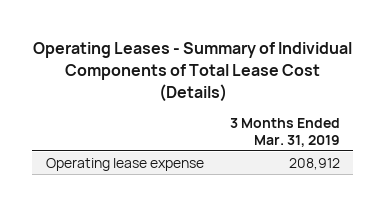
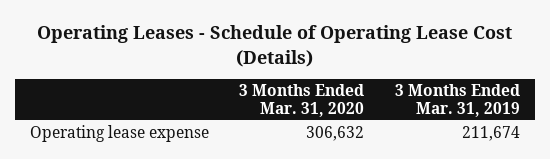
[32,42,352,102] Operating Leases - Summary of Individual Components of Total Lease Cost (Details) -> [36,25,512,67] Operating Leases - Schedule of Operating Lease Cost (Details)
none -> [239,84,365,118] 3 Months Ended Mar. 31, 2020
[288,157,340,170] 208,912 -> [461,125,520,141] 211,674

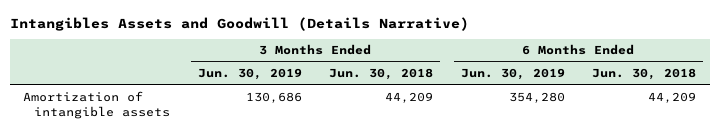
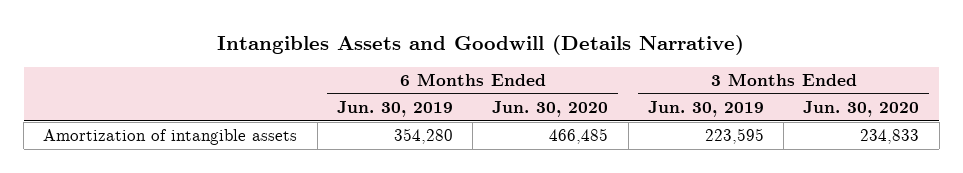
[329,68,434,81] Jun. 30, 2018 -> none
[591,68,696,81] Jun. 30, 2018 -> none
none -> [492,101,609,118] Jun. 30, 2020
none -> [803,101,920,118] Jun. 30, 2020
[245,92,302,104] 130,686 -> [704,128,764,145] 223,595

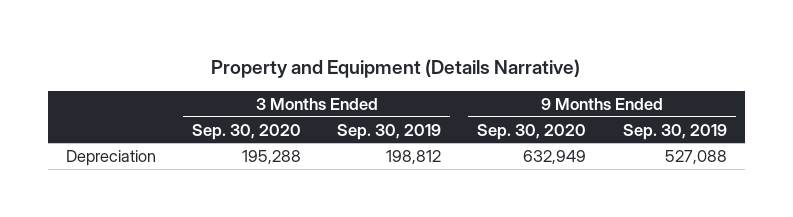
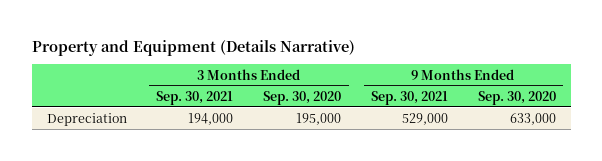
[337,123,442,140] Sep. 30, 2019 -> none
[622,123,727,140] Sep. 30, 2019 -> none
none -> [156,90,234,105] Sep. 30, 2021
none -> [371,90,449,105] Sep. 30, 2021
[242,149,302,164] 195,288 -> [296,113,342,126] 195,000
[523,149,587,164] 632,949 -> [509,113,556,126] 633,000

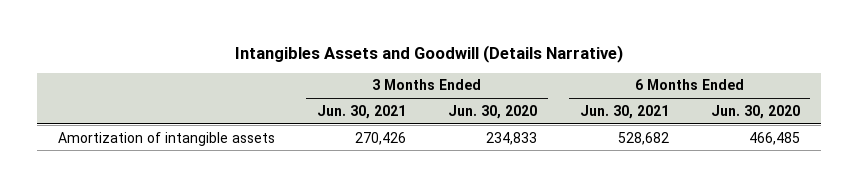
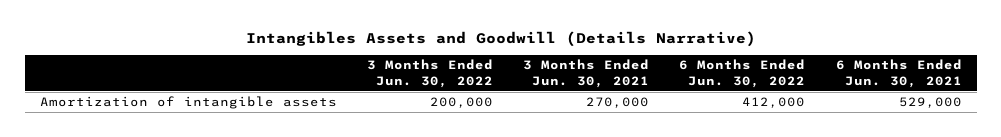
[448,104,538,119] Jun. 30, 2020 -> none
[710,104,800,119] Jun. 30, 2020 -> none
none -> [366,59,493,89] 3 Months Ended Jun. 30, 2022
none -> [679,59,806,89] 6 Months Ended Jun. 30, 2022
[354,131,406,145] 270,426 -> [586,97,650,109] 270,000
[617,131,669,145] 528,682 -> [898,97,962,109] 529,000

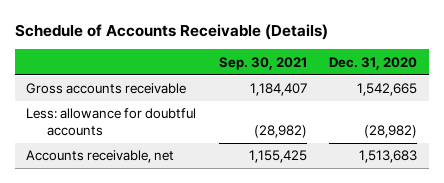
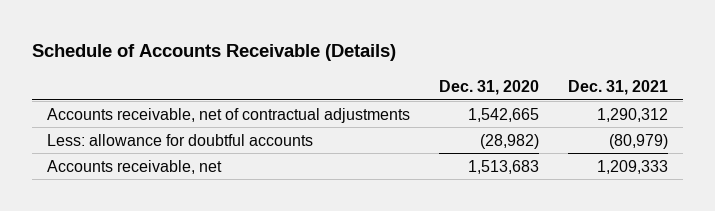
[218,56,307,70] Sep. 30, 2021 -> none
none -> [568,80,669,96] Dec. 31, 2021
[26,83,187,95] Gross accounts receivable -> [46,107,410,123] Accounts receivable, net of contractual adjustments

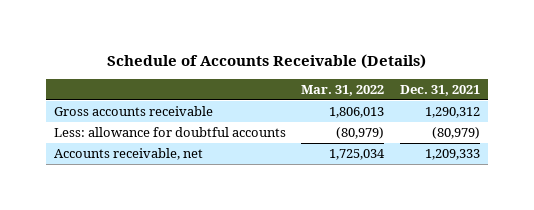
[439,80,540,96] Dec. 31, 2020 -> none
none -> [301,85,385,97] Mar. 31, 2022
[46,107,410,123] Accounts receivable, net of contractual adjustments -> [53,105,213,116] Gross accounts receivable

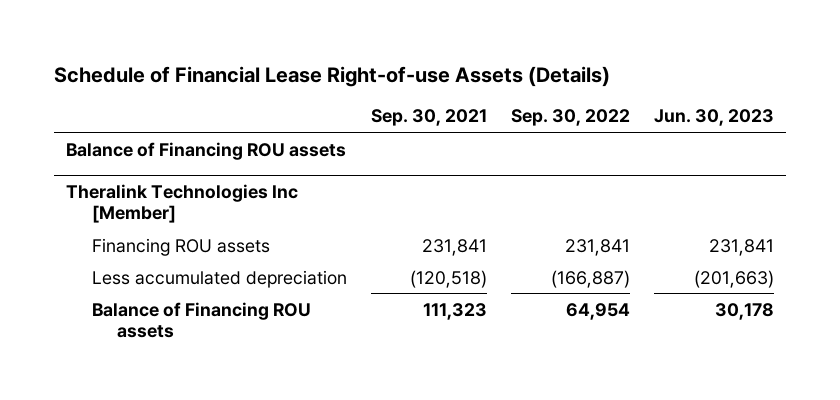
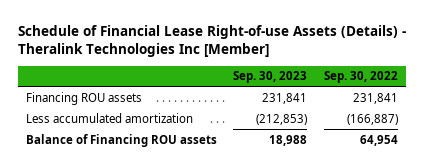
[54,66,611,88] Schedule of Financial Lease Right-of-use Assets (Details) -> [17,24,406,57] Schedule of Financial Lease Right-of-use Assets (Details) - Theralink Technologies Inc [Member]
[370,109,487,127] Sep. 30, 2021 -> none
[653,109,774,127] Jun. 30, 2023 -> none
none -> [233,71,308,84] Sep. 30, 2023
[66,141,347,160] Balance of Financing ROU assets -> none
[66,184,299,224] Theralink Technologies Inc [Member] -> none
[91,269,347,288] Less accumulated depreciation -> [25,112,193,123] Less accumulated amortization

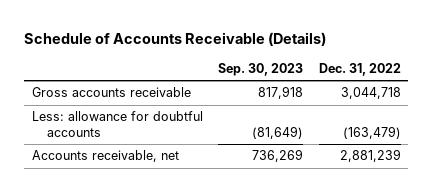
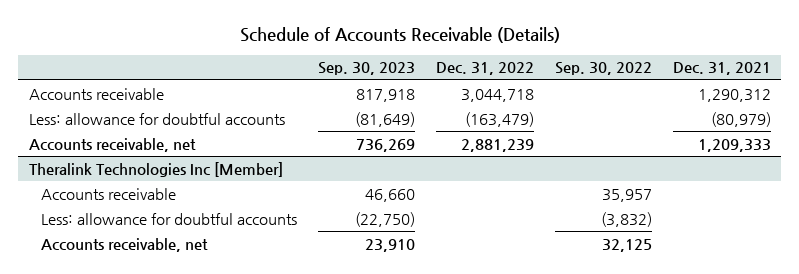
none -> [554,62,652,76] Sep. 30, 2022
none -> [672,62,771,76] Dec. 31, 2021
[32,87,192,98] Gross accounts receivable -> [28,87,164,100] Accounts receivable
none -> [28,161,283,177] Theralink Technologies Inc [Member]
none -> [40,187,176,200] Accounts receivable
none -> [40,212,297,225] Less: allowance for doubtful accounts
none -> [40,237,208,252] Accounts receivable, net

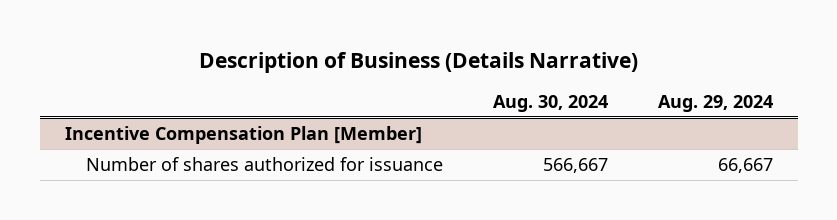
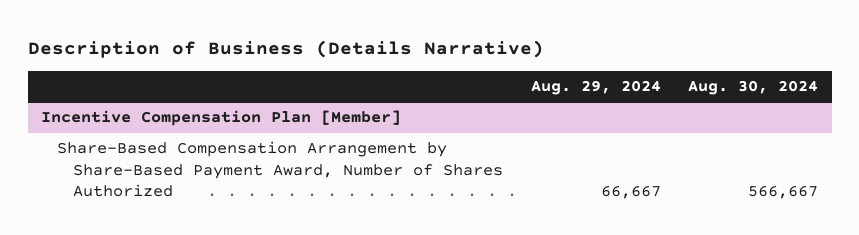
[85,157,443,172] Number of shares authorized for issuance -> [57,141,504,198] Share-Based Compensation Arrangement by Share-Based Payment Award, Number of Shares Authorized

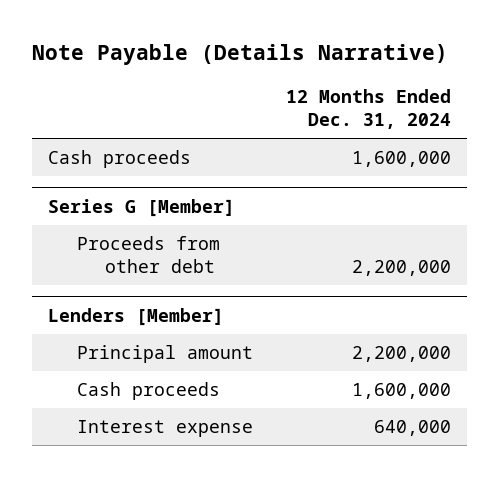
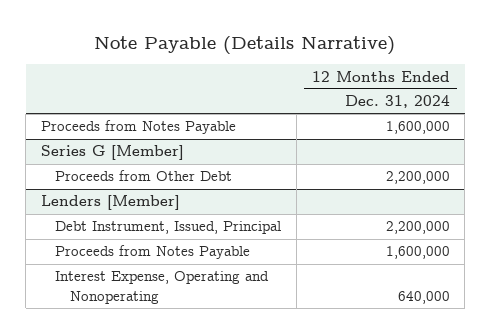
[48,150,192,169] Cash proceeds -> [40,120,236,135] Proceeds from Notes Payable
[76,236,220,274] Proceeds from other debt -> [55,170,233,182] Proceeds from Other Debt
[76,345,253,364] Principal amount -> [55,221,282,235] Debt Instrument, Issued, Principal
[76,382,220,401] Cash proceeds -> [55,245,251,260] Proceeds from Notes Payable
[76,420,253,438] Interest expense -> [55,271,270,305] Interest Expense, Operating and Nonoperating

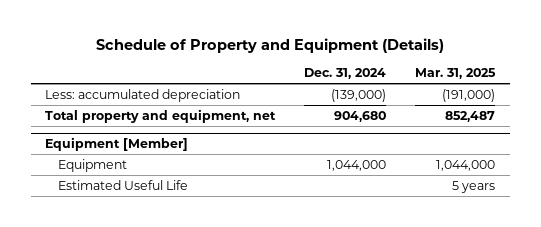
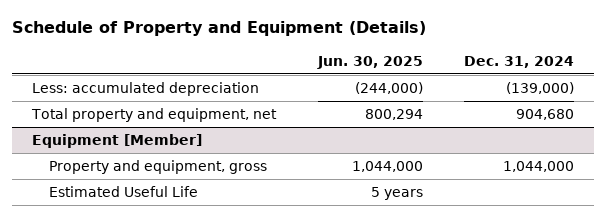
[415,68,497,80] Mar. 31, 2025 -> none
none -> [316,55,423,69] Jun. 30, 2025
[57,158,127,172] Equipment -> [48,160,267,175] Property and equipment, gross

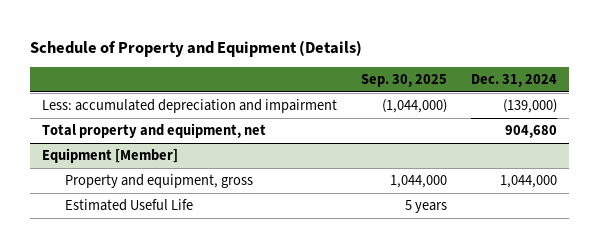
[316,55,423,69] Jun. 30, 2025 -> none
none -> [360,74,447,88] Sep. 30, 2025
[32,82,260,97] Less: accumulated depreciation -> [42,99,338,114] Less: accumulated depreciation and impairment

